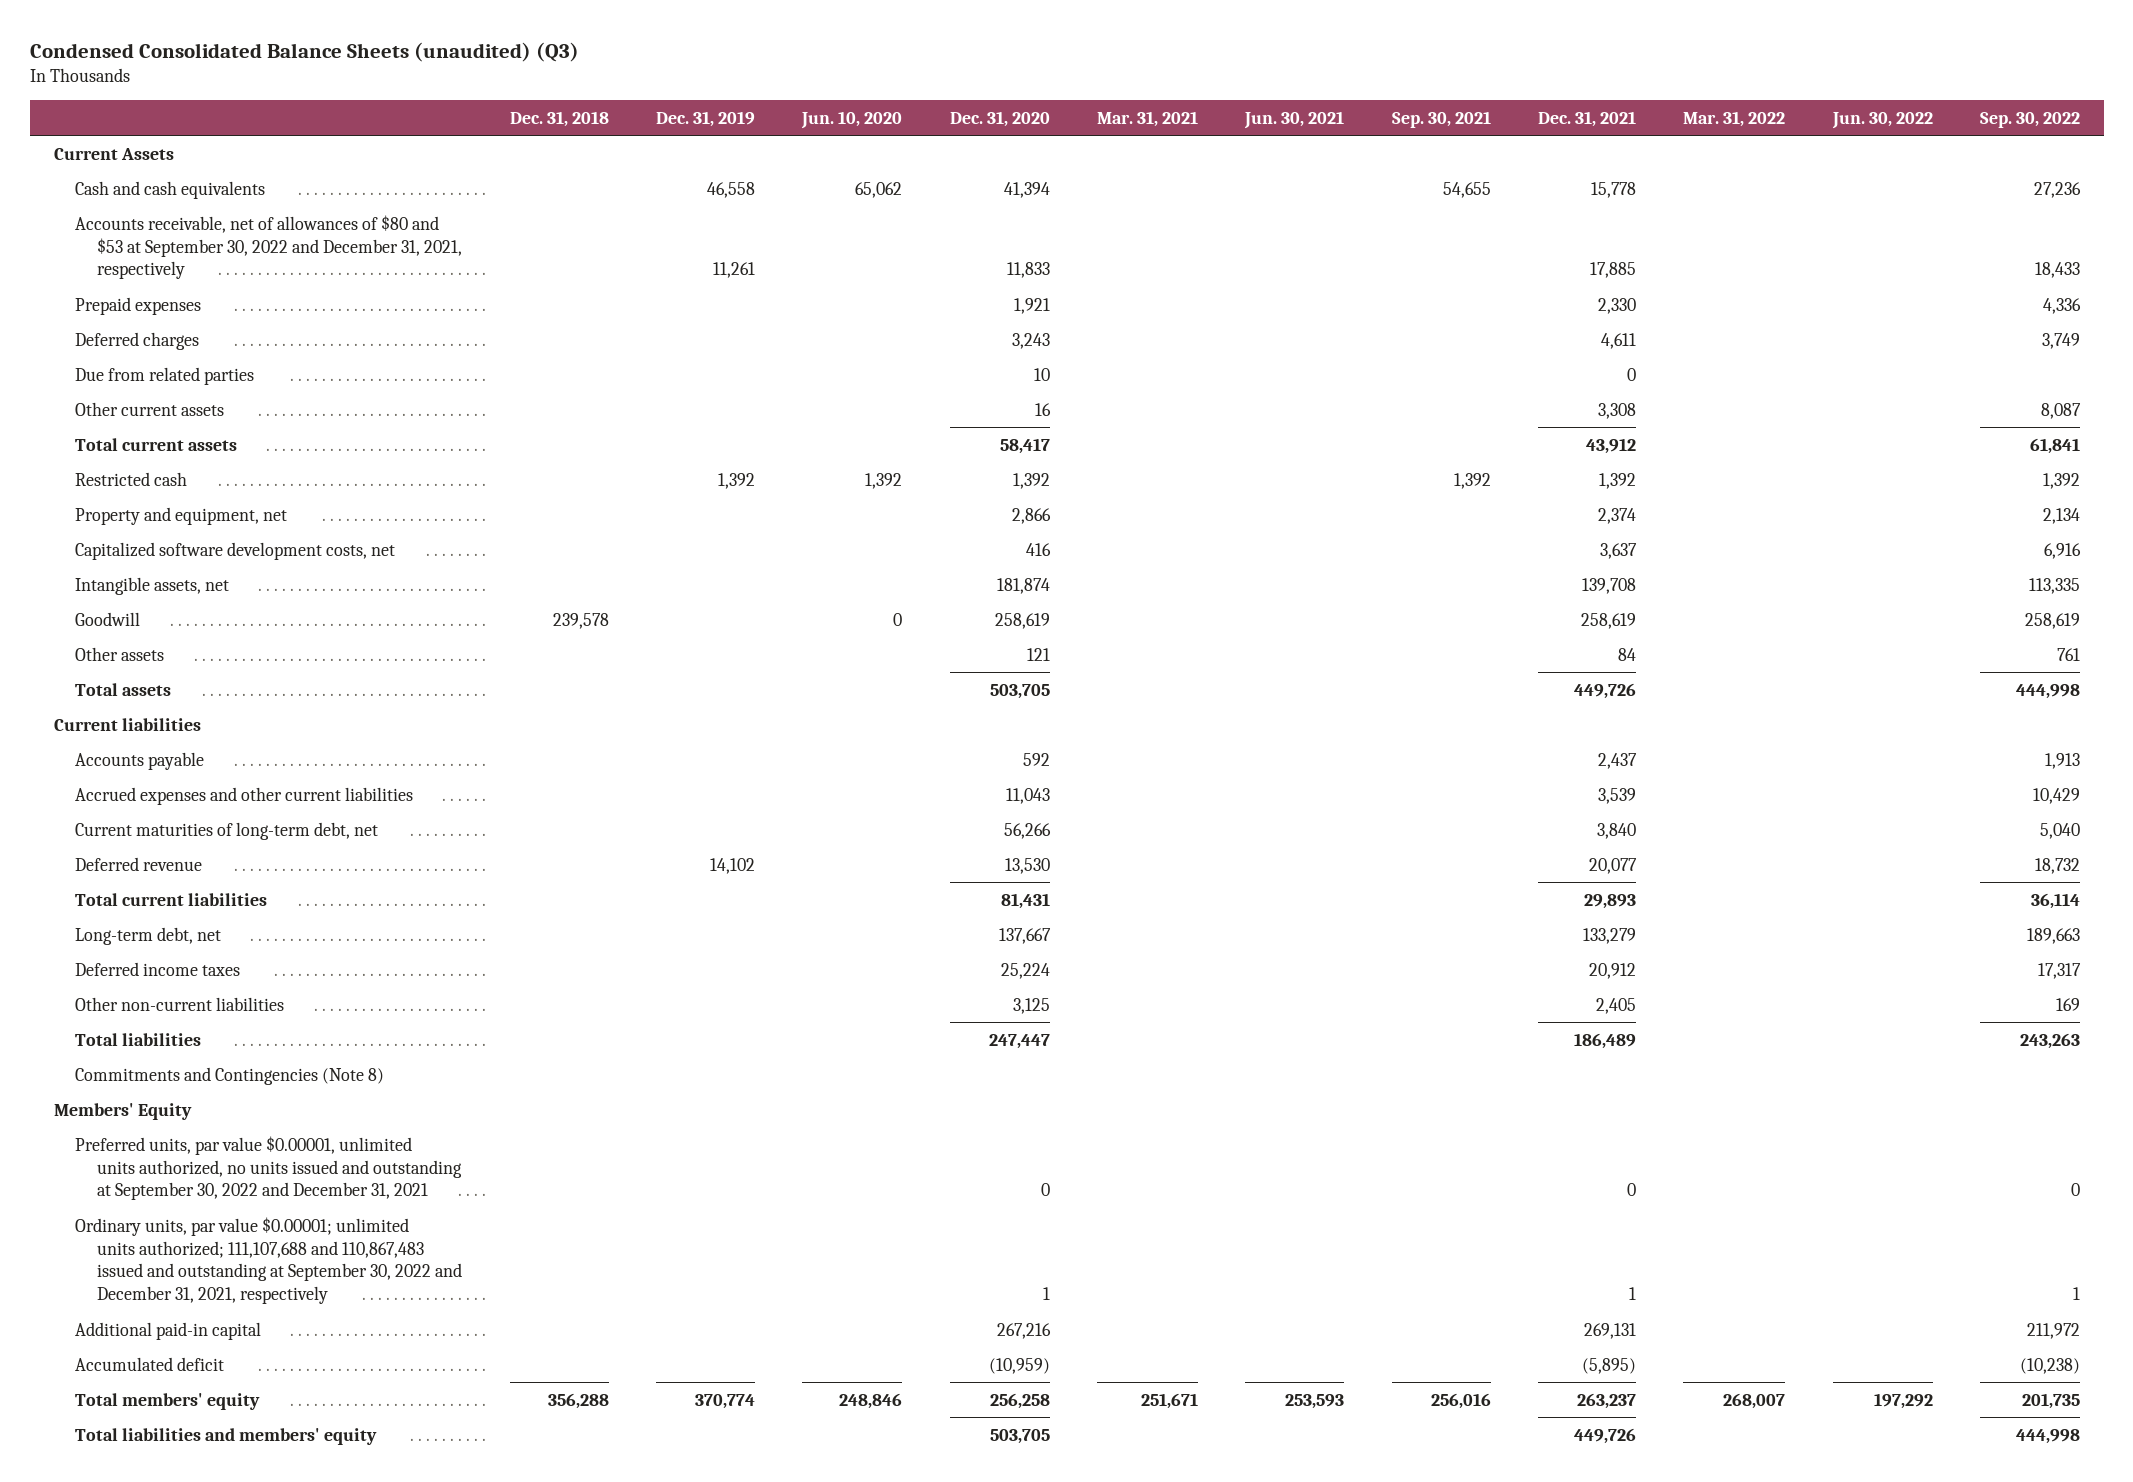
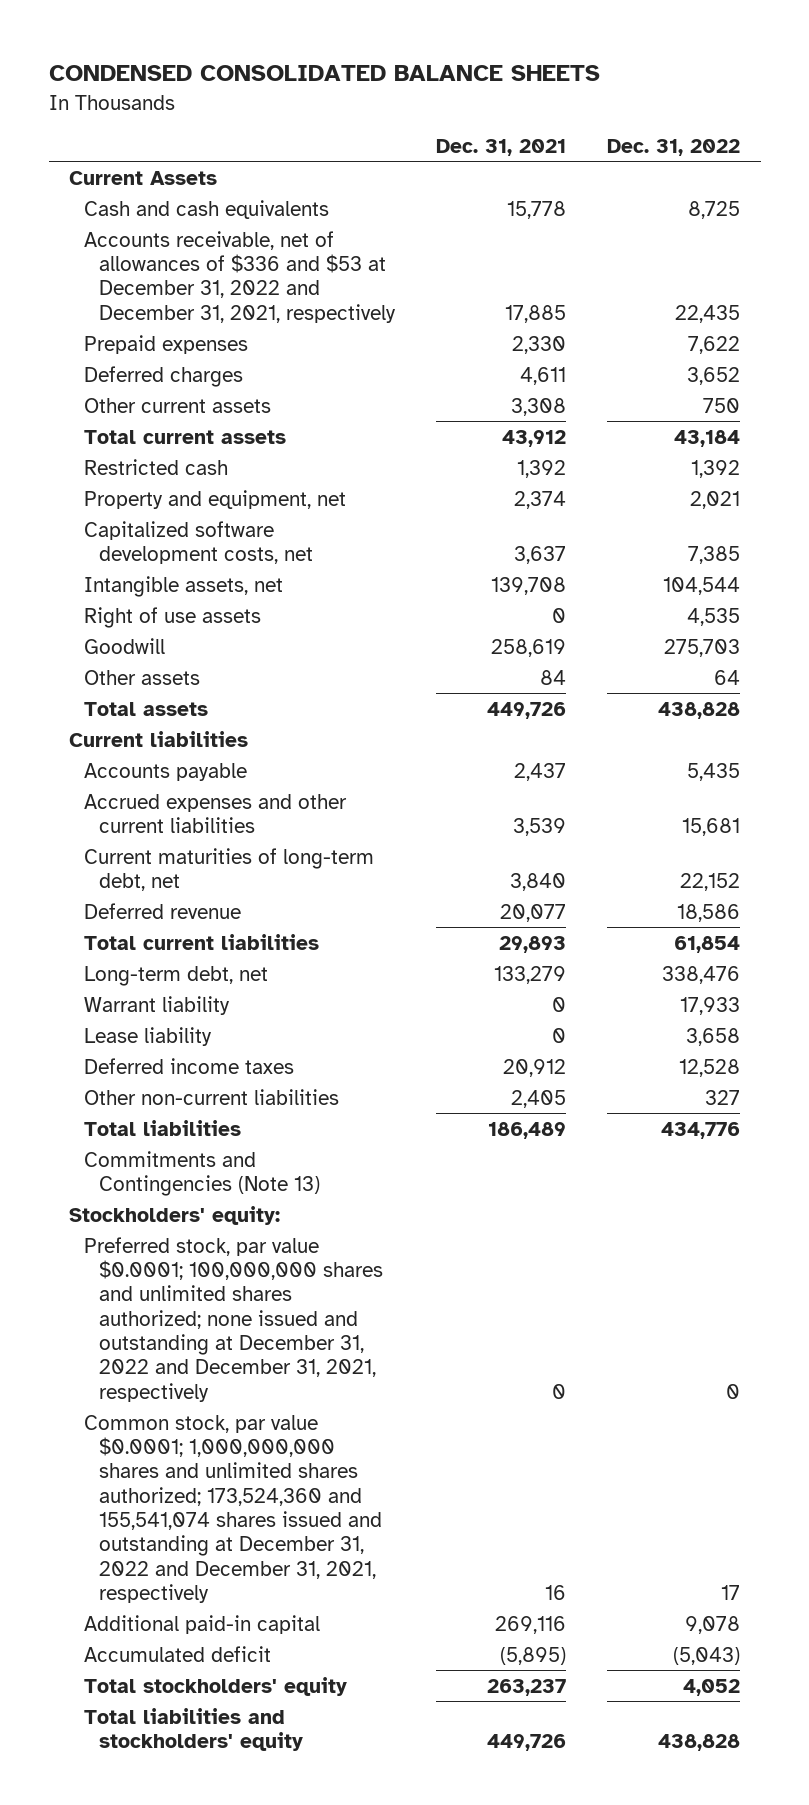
[29,41,579,62] Condensed Consolidated Balance Sheets (unaudited) (Q3) -> [48,65,600,82] CONDENSED CONSOLIDATED BALANCE SHEETS
[509,110,609,127] Dec. 31, 2018 -> none
[656,110,756,127] Dec. 31, 2019 -> none
[801,110,903,129] Jun. 10, 2020 -> none
[949,110,1050,127] Dec. 31, 2020 -> none
[1097,110,1199,127] Mar. 31, 2021 -> none
[1244,110,1345,129] Jun. 30, 2021 -> none
[1391,110,1491,128] Sep. 30, 2021 -> none
[1683,110,1786,127] Mar. 31, 2022 -> none
[1831,111,1933,129] Jun. 30, 2022 -> none
[1979,111,2080,128] Sep. 30, 2022 -> none
none -> [607,139,741,157] Dec. 31, 2022
[75,214,463,280] Accounts receivable, net of allowances of $80 and $53 at September 30, 2022 and December 31, 2021, respectively -> [84,230,396,323] Accounts receivable, net of allowances of $336 and $53 at December 31, 2022 and December 31, 2021, respectively
[75,366,255,385] Due from related parties -> none
none -> [84,606,262,628] Right of use assets
none -> [84,995,231,1015] Warrant liability
none -> [84,1026,213,1046] Lease liability
[53,1102,192,1120] Members' Equity -> none
[75,1066,385,1085] Commitments and Contingencies (Note 8) -> [84,1150,320,1196] Commitments and Contingencies (Note 13)
none -> [69,1205,281,1225] Stockholders' equity:
[75,1135,463,1201] Preferred units, par value $0.00001, unlimited units authorized, no units issued and outstanding at September 30, 2022 and December 31, 2021 -> [84,1236,383,1402] Preferred stock, par value $0.0001; 100,000,000 shares and unlimited shares authorized; none issued and outstanding at December 31, 2022 and December 31, 2021, respectively
[75,1216,463,1305] Ordinary units, par value $0.00001; unlimited units authorized; 111,107,688 and 110,867,483 issued and outstanding at September 30, 2022 and December 31, 2021, respectively -> [84,1414,382,1604] Common stock, par value $0.0001; 1,000,000,000 shares and unlimited shares authorized; 173,524,360 and 155,541,074 shares issued and outstanding at December 31, 2022 and December 31, 2021, respectively
[1628,1287,1636,1301] 1 -> [545,1585,567,1601] 16
[1583,1322,1636,1339] 269,131 -> [495,1615,567,1634] 269,116
[75,1392,261,1410] Total members' equity -> [84,1676,348,1696] Total stockholders' equity
[75,1427,378,1445] Total liabilities and members' equity -> [84,1707,303,1751] Total liabilities and stockholders' equity

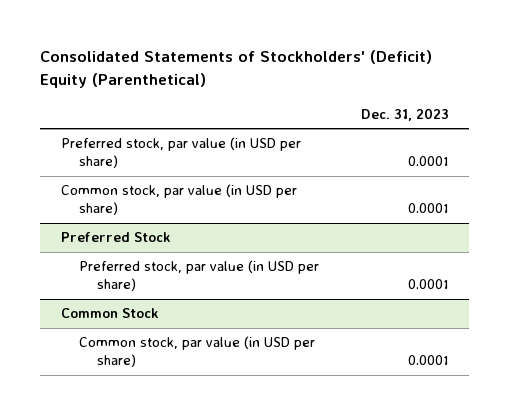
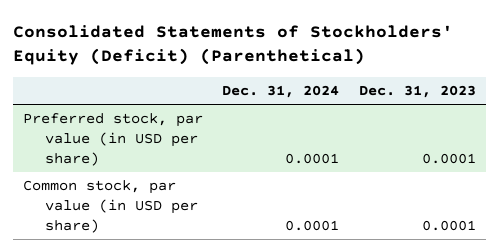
[39,50,432,88] Consolidated Statements of Stockholders' (Deficit) Equity (Parenthetical) -> [13,25,454,66] Consolidated Statements of Stockholders' Equity (Deficit) (Parenthetical)
none -> [222,85,340,99] Dec. 31, 2024
[60,232,171,243] Preferred Stock -> none
[78,260,319,292] Preferred stock, par value (in USD per share) -> none
[60,308,159,319] Common Stock -> none
[78,336,315,368] Common stock, par value (in USD per share) -> none

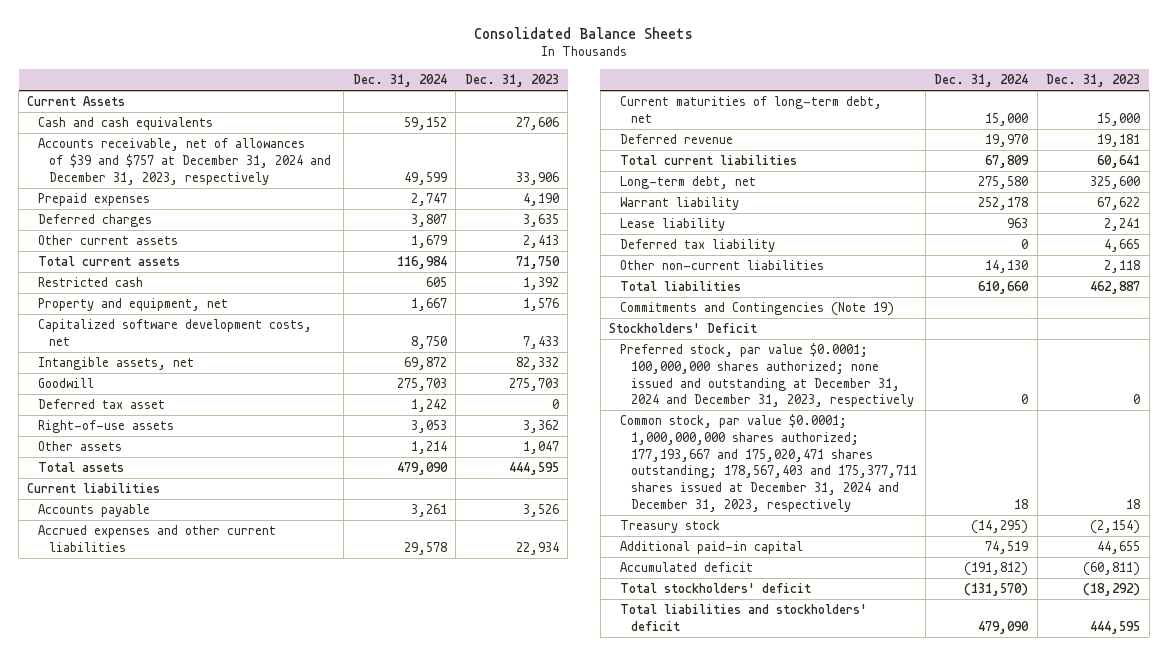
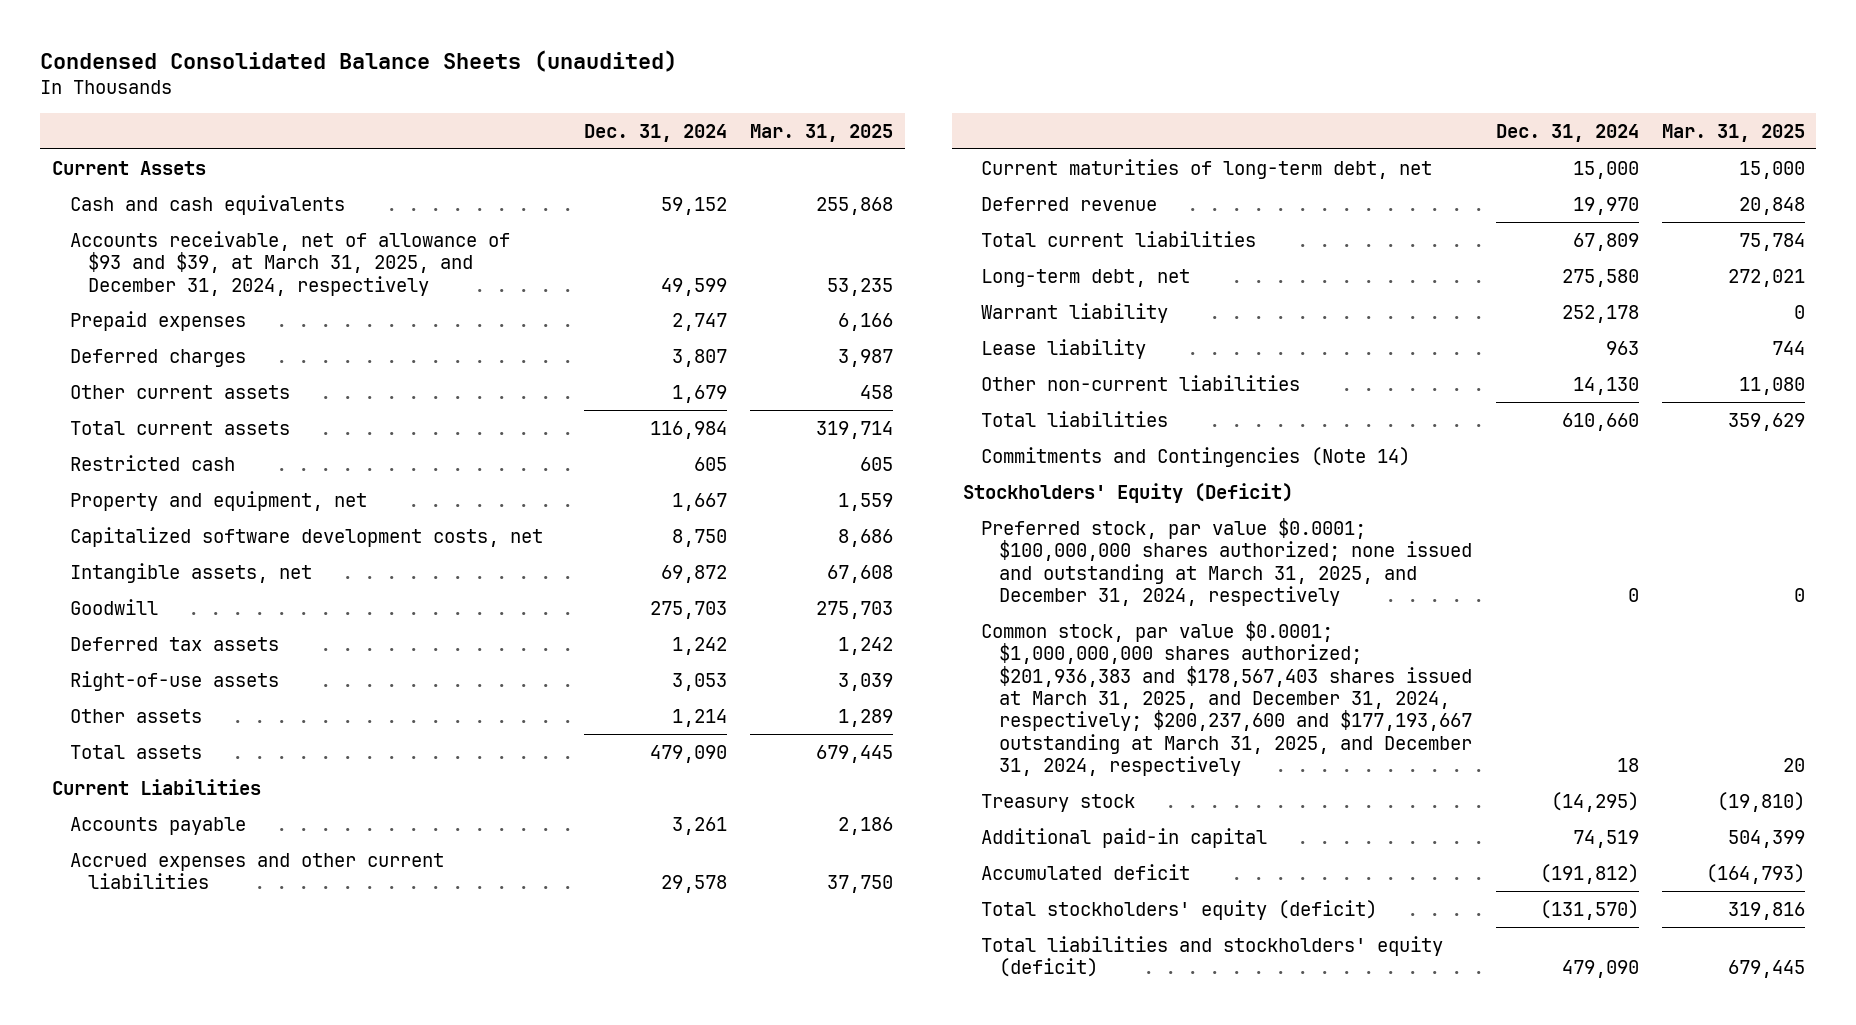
[473,26,693,39] Consolidated Balance Sheets -> [40,50,678,73] Condensed Consolidated Balance Sheets (unaudited)
[464,74,559,88] Dec. 31, 2023 -> none
none -> [750,123,894,142] Mar. 31, 2025
[38,137,332,185] Accounts receivable, net of allowances of $39 and $757 at December 31, 2024 and December 31, 2023, respectively -> [69,230,510,296] Accounts receivable, net of allowance of $93 and $39, at March 31, 2025, and December 31, 2024, respectively
[38,398,166,409] Deferred tax asset -> [69,636,279,651] Deferred tax assets
[27,482,161,493] Current liabilities -> [51,778,261,795] Current Liabilities
[619,238,775,252] Deferred tax liability -> none
[619,301,894,316] Commitments and Contingencies (Note 19) -> [981,446,1411,467] Commitments and Contingencies (Note 14)
[608,322,757,333] Stockholders' Deficit -> [963,482,1294,503] Stockholders' Equity (Deficit)
[619,342,914,408] Preferred stock, par value $0.0001; 100,000,000 shares authorized; none issued and outstanding at December 31, 2024 and December 31, 2023, respectively -> [981,517,1473,606] Preferred stock, par value $0.0001; $100,000,000 shares authorized; none issued and outstanding at March 31, 2025, and December 31, 2024, respectively
[619,413,917,513] Common stock, par value $0.0001; 1,000,000,000 shares authorized; 177,193,667 and 175,020,471 shares outstanding; 178,567,403 and 175,377,711 shares issued at December 31, 2024 and December 31, 2023, respectively -> [981,620,1473,777] Common stock, par value $0.0001; $1,000,000,000 shares authorized; $201,936,383 and $178,567,403 shares issued at March 31, 2025, and December 31, 2024, respectively; $200,237,600 and $177,193,667 outstanding at March 31, 2025, and December 31, 2024, respectively
[619,582,811,593] Total stockholders' deficit -> [981,899,1378,920] Total stockholders' equity (deficit)
[619,603,867,631] Total liabilities and stockholders' deficit -> [981,935,1444,978] Total liabilities and stockholders' equity (deficit)

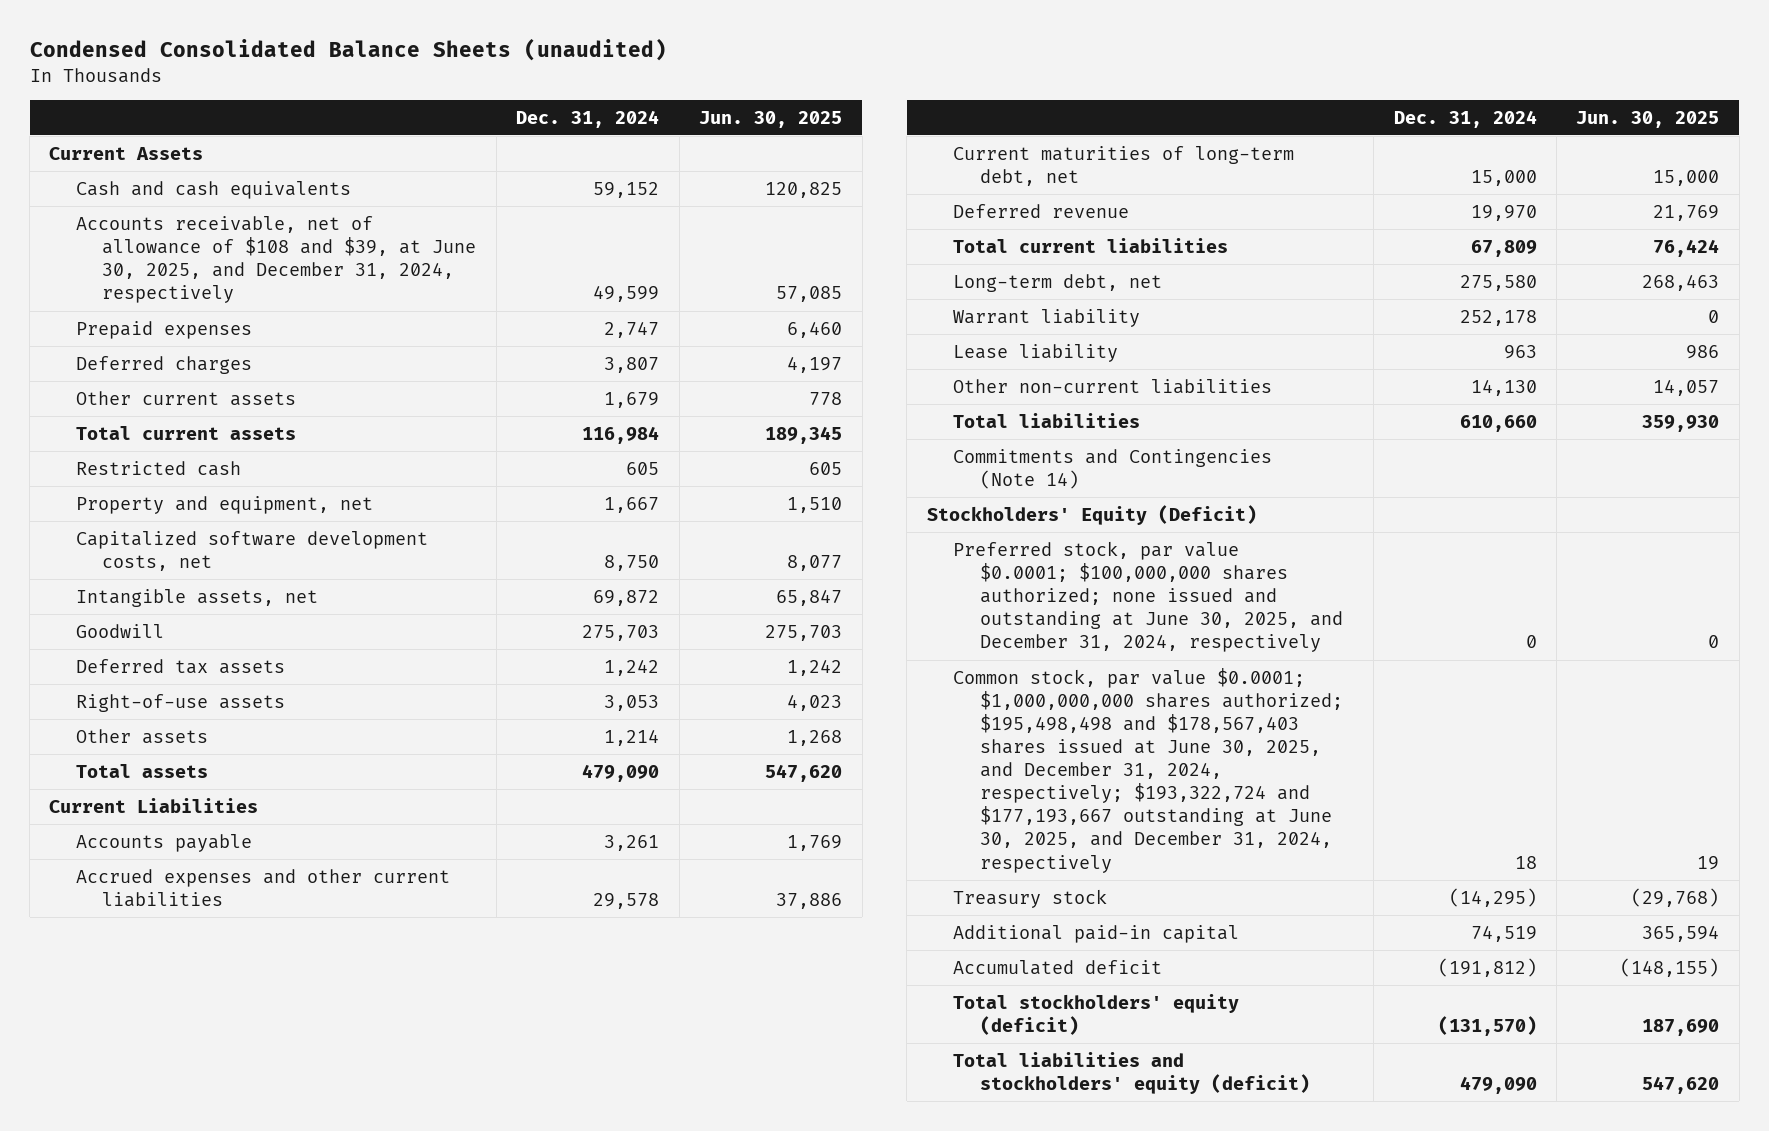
[750,123,894,142] Mar. 31, 2025 -> none
none -> [699,110,843,128] Jun. 30, 2025
[69,230,510,296] Accounts receivable, net of allowance of $93 and $39, at March 31, 2025, and December 31, 2024, respectively -> [75,215,477,304] Accounts receivable, net of allowance of $108 and $39, at June 30, 2025, and December 31, 2024, respectively
[981,517,1473,606] Preferred stock, par value $0.0001; $100,000,000 shares authorized; none issued and outstanding at March 31, 2025, and December 31, 2024, respectively -> [953,540,1343,653] Preferred stock, par value $0.0001; $100,000,000 shares authorized; none issued and outstanding at June 30, 2025, and December 31, 2024, respectively
[981,620,1473,777] Common stock, par value $0.0001; $1,000,000,000 shares authorized; $201,936,383 and $178,567,403 shares issued at March 31, 2025, and December 31, 2024, respectively; $200,237,600 and $177,193,667 outstanding at March 31, 2025, and December 31, 2024, respectively -> [953,667,1343,873] Common stock, par value $0.0001; $1,000,000,000 shares authorized; $195,498,498 and $178,567,403 shares issued at June 30, 2025, and December 31, 2024, respectively; $193,322,724 and $177,193,667 outstanding at June 30, 2025, and December 31, 2024, respectively

